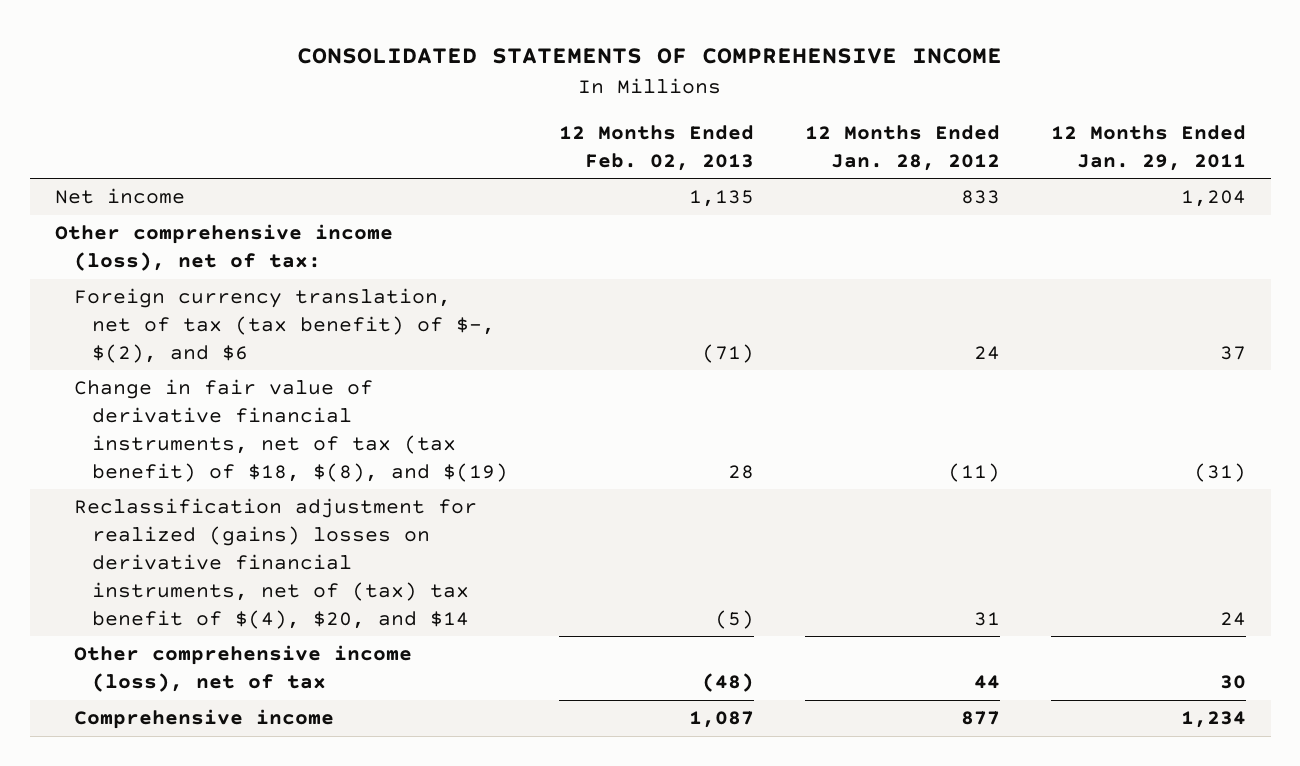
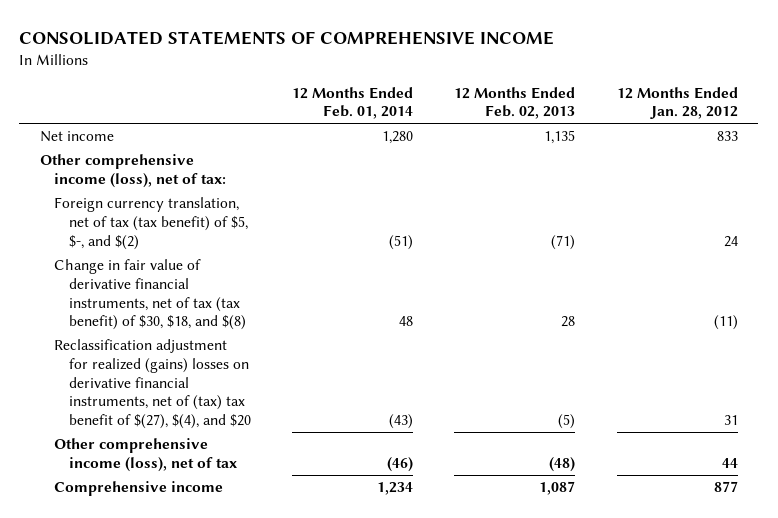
[1050,124,1246,171] 12 Months Ended Jan. 29, 2011 -> none
none -> [292,86,414,120] 12 Months Ended Feb. 01, 2014
[73,288,496,363] Foreign currency translation, net of tax (tax benefit) of $-, $(2), and $6 -> [54,197,248,250] Foreign currency translation, net of tax (tax benefit) of $5, $-, and $(2)
[73,379,509,482] Change in fair value of derivative financial instruments, net of tax (tax benefit) of $18, $(8), and $(19) -> [54,259,246,331] Change in fair value of derivative financial instruments, net of tax (tax benefit) of $30, $18, and $(8)
[73,498,477,629] Reclassification adjustment for realized (gains) losses on derivative financial instruments, net of (tax) tax benefit of $(4), $20, and $14 -> [54,339,251,430] Reclassification adjustment for realized (gains) losses on derivative financial instruments, net of (tax) tax benefit of $(27), $(4), and $20

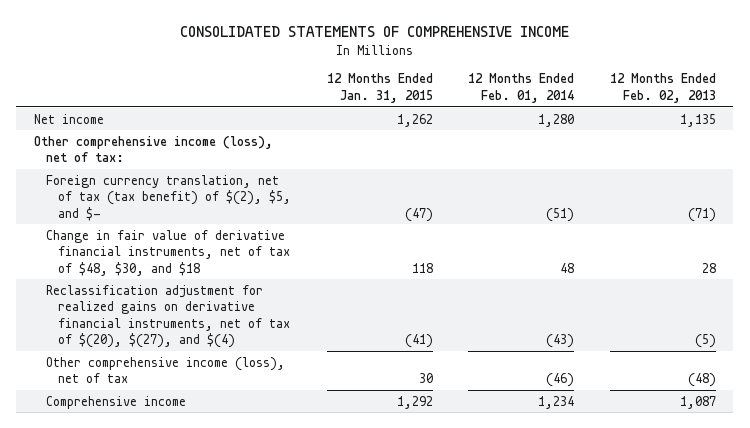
[616,86,738,120] 12 Months Ended Jan. 28, 2012 -> none
none -> [326,73,433,104] 12 Months Ended Jan. 31, 2015
[54,197,248,250] Foreign currency translation, net of tax (tax benefit) of $5, $-, and $(2) -> [46,174,292,221] Foreign currency translation, net of tax (tax benefit) of $(2), $5, and $-
[54,259,246,331] Change in fair value of derivative financial instruments, net of tax (tax benefit) of $30, $18, and $(8) -> [46,229,291,276] Change in fair value of derivative financial instruments, net of tax of $48, $30, and $18
[54,339,251,430] Reclassification adjustment for realized (gains) losses on derivative financial instruments, net of (tax) tax benefit of $(27), $(4), and $20 -> [46,284,291,349] Reclassification adjustment for realized gains on derivative financial instruments, net of tax of $(20), $(27), and $(4)

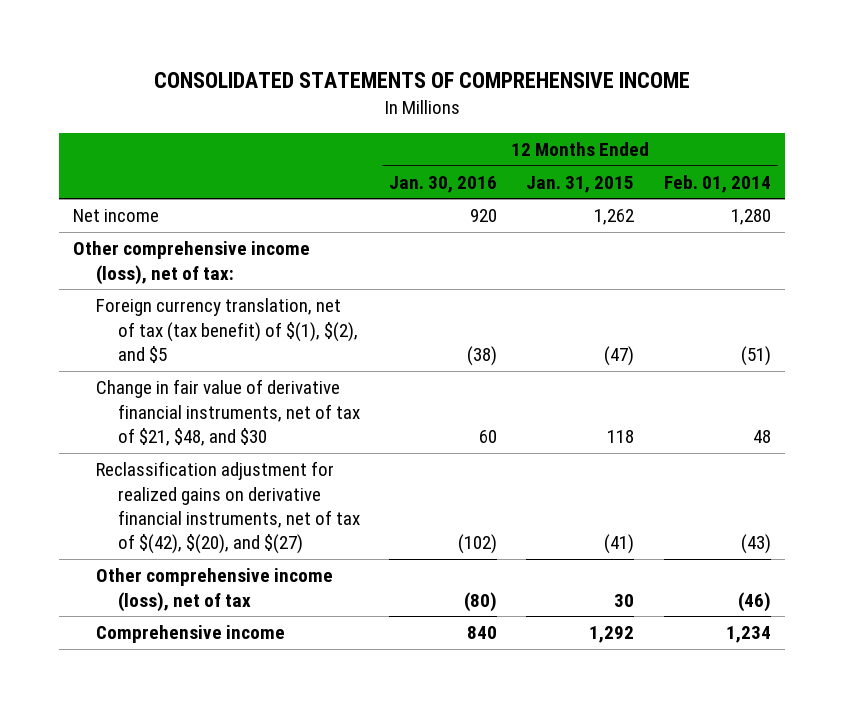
[609,73,716,104] 12 Months Ended Feb. 02, 2013 -> none
none -> [389,175,498,193] Jan. 30, 2016
[46,174,292,221] Foreign currency translation, net of tax (tax benefit) of $(2), $5, and $- -> [95,298,358,363] Foreign currency translation, net of tax (tax benefit) of $(1), $(2), and $5
[46,229,291,276] Change in fair value of derivative financial instruments, net of tax of $48, $30, and $18 -> [95,379,360,446] Change in fair value of derivative financial instruments, net of tax of $21, $48, and $30
[46,284,291,349] Reclassification adjustment for realized gains on derivative financial instruments, net of tax of $(20), $(27), and $(4) -> [95,461,360,555] Reclassification adjustment for realized gains on derivative financial instruments, net of tax of $(42), $(20), and $(27)

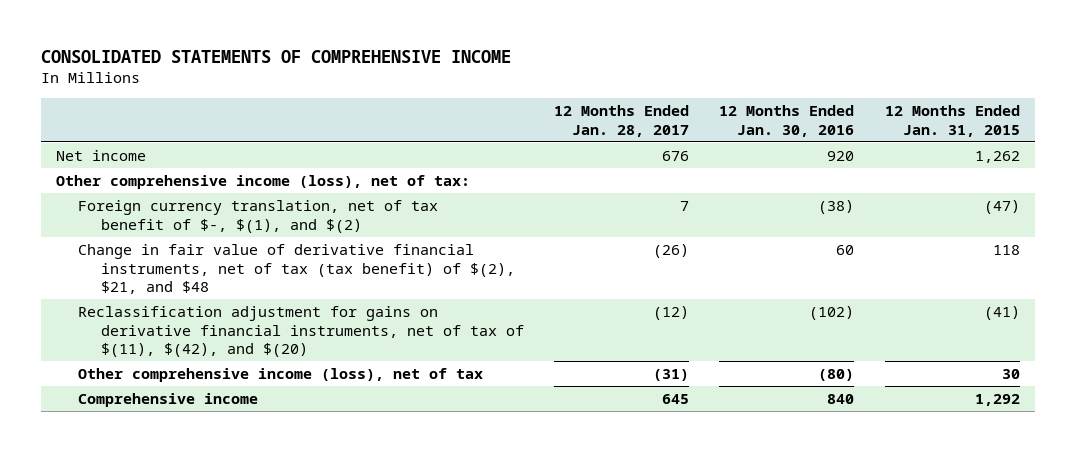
[663,174,771,193] Feb. 01, 2014 -> none
none -> [554,105,690,137] 12 Months Ended Jan. 28, 2017
[95,298,358,363] Foreign currency translation, net of tax (tax benefit) of $(1), $(2), and $5 -> [78,199,439,233] Foreign currency translation, net of tax benefit of $-, $(1), and $(2)
[95,379,360,446] Change in fair value of derivative financial instruments, net of tax of $21, $48, and $30 -> [78,243,515,295] Change in fair value of derivative financial instruments, net of tax (tax benefit) of $(2), $21, and $48
[95,461,360,555] Reclassification adjustment for realized gains on derivative financial instruments, net of tax of $(42), $(20), and $(27) -> [78,305,524,358] Reclassification adjustment for gains on derivative financial instruments, net of tax of $(11), $(42), and $(20)

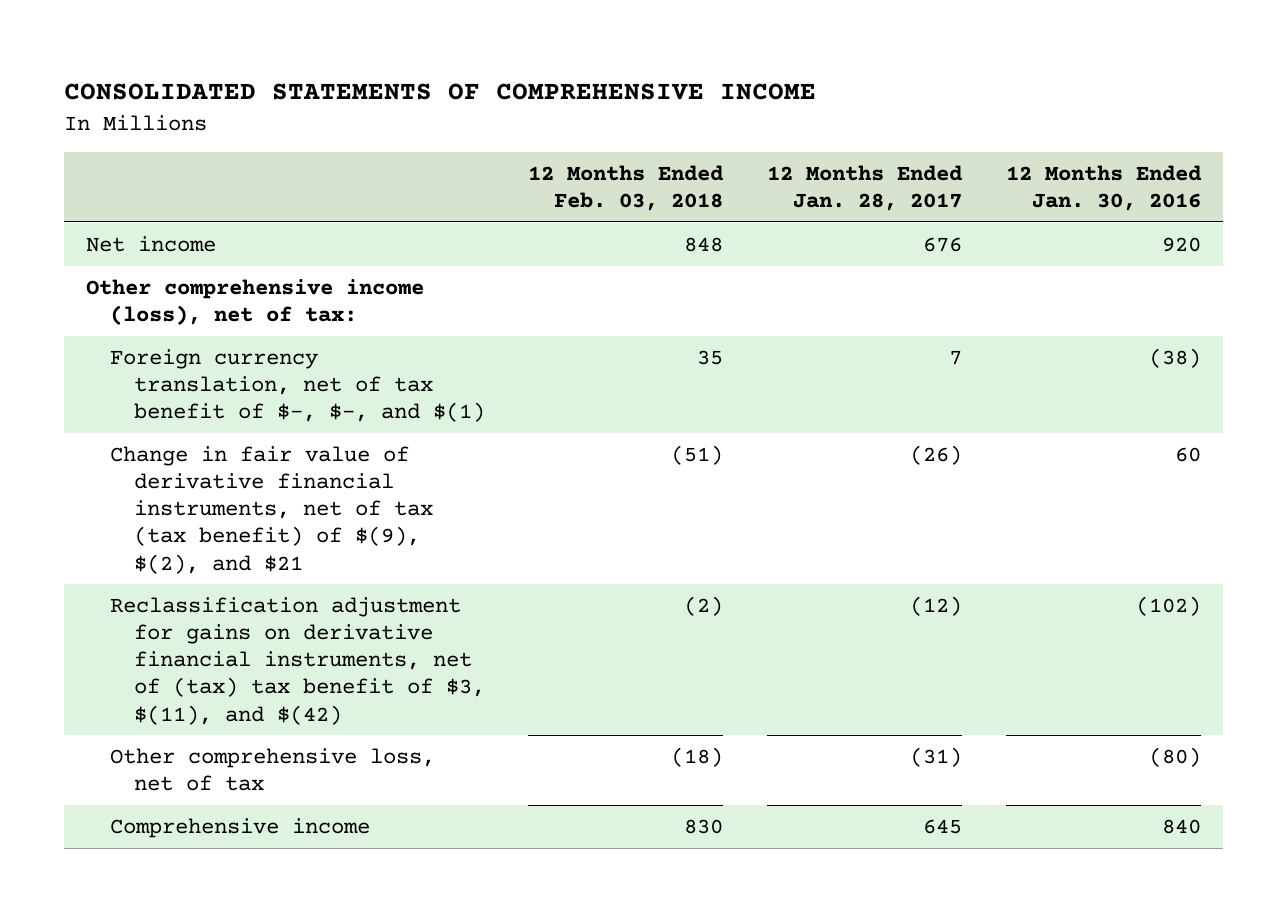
[884,105,1020,137] 12 Months Ended Jan. 31, 2015 -> none
none -> [528,164,725,212] 12 Months Ended Feb. 03, 2018
[78,199,439,233] Foreign currency translation, net of tax benefit of $-, $(1), and $(2) -> [109,348,485,423] Foreign currency translation, net of tax benefit of $-, $-, and $(1)
[78,243,515,295] Change in fair value of derivative financial instruments, net of tax (tax benefit) of $(2), $21, and $48 -> [109,445,433,574] Change in fair value of derivative financial instruments, net of tax (tax benefit) of $(9), $(2), and $21
[78,305,524,358] Reclassification adjustment for gains on derivative financial instruments, net of tax of $(11), $(42), and $(20) -> [109,596,485,725] Reclassification adjustment for gains on derivative financial instruments, net of (tax) tax benefit of $3, $(11), and $(42)
[78,367,484,382] Other comprehensive income (loss), net of tax -> [109,747,435,791] Other comprehensive loss, net of tax

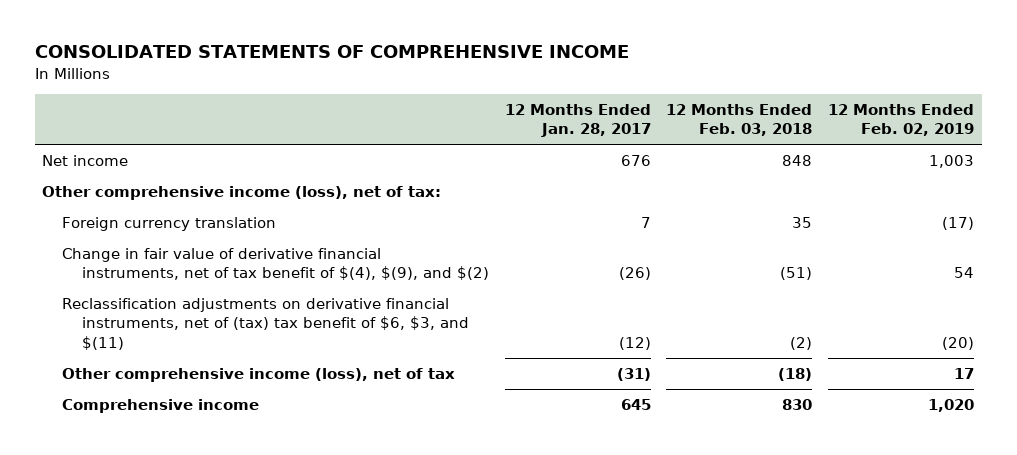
[1006,164,1203,212] 12 Months Ended Jan. 30, 2016 -> none
none -> [828,103,975,137] 12 Months Ended Feb. 02, 2019
[109,348,485,423] Foreign currency translation, net of tax benefit of $-, $-, and $(1) -> [62,216,277,231] Foreign currency translation
[109,445,433,574] Change in fair value of derivative financial instruments, net of tax (tax benefit) of $(9), $(2), and $21 -> [62,247,489,281] Change in fair value of derivative financial instruments, net of tax benefit of $(4), $(9), and $(2)
[109,596,485,725] Reclassification adjustment for gains on derivative financial instruments, net of (tax) tax benefit of $3, $(11), and $(42) -> [62,297,469,350] Reclassification adjustments on derivative financial instruments, net of (tax) tax benefit of $6, $3, and $(11)
[109,747,435,791] Other comprehensive loss, net of tax -> [62,367,456,382] Other comprehensive income (loss), net of tax

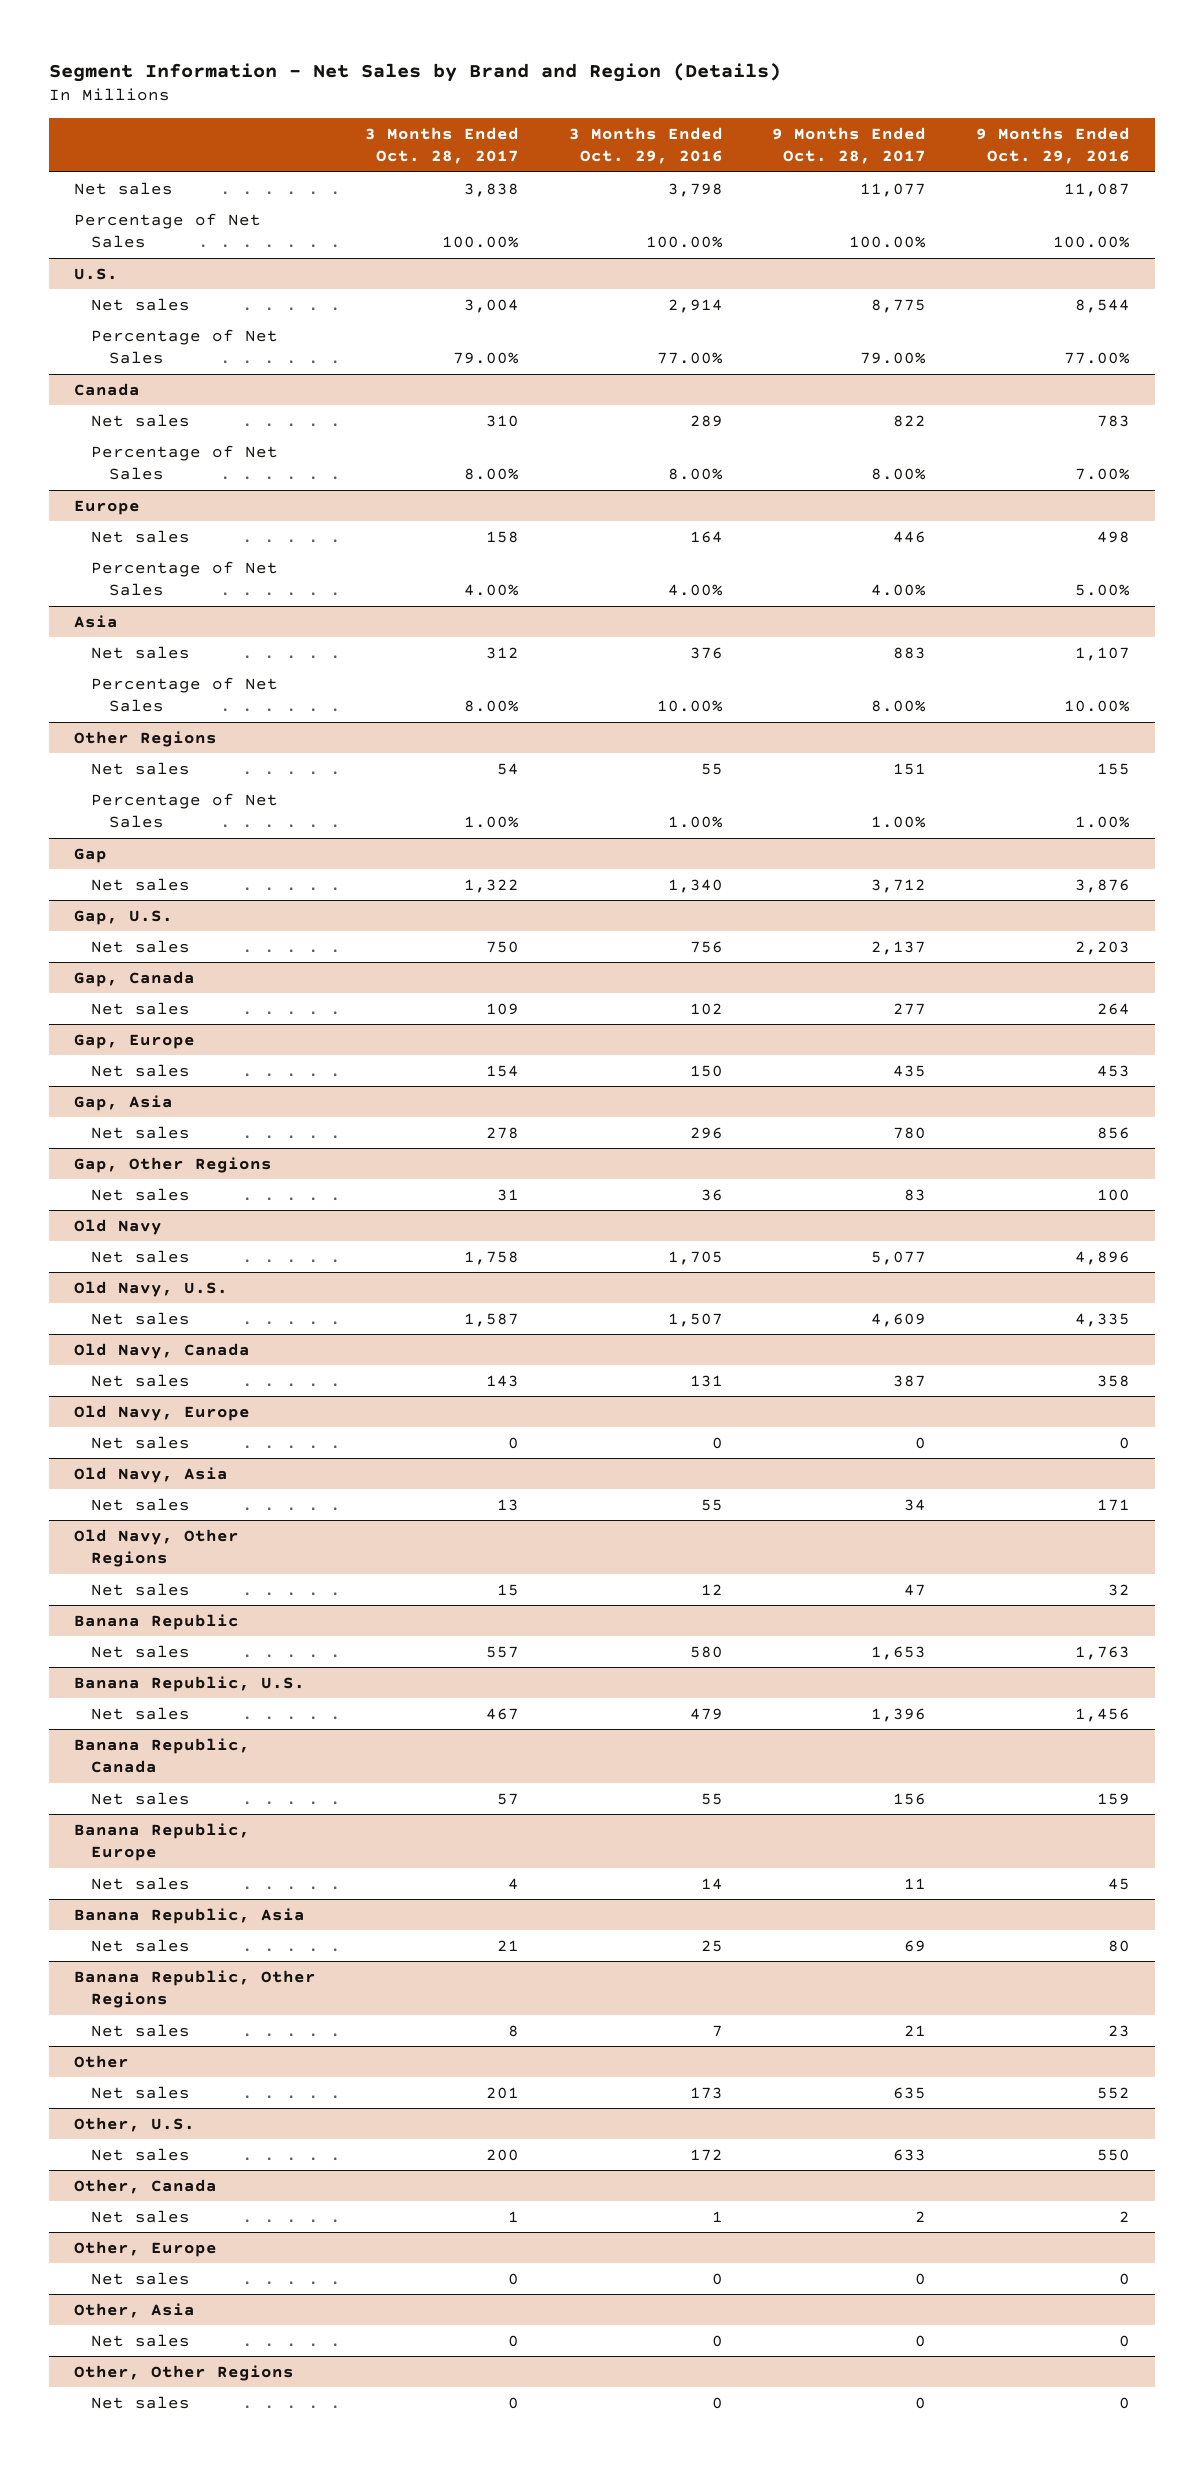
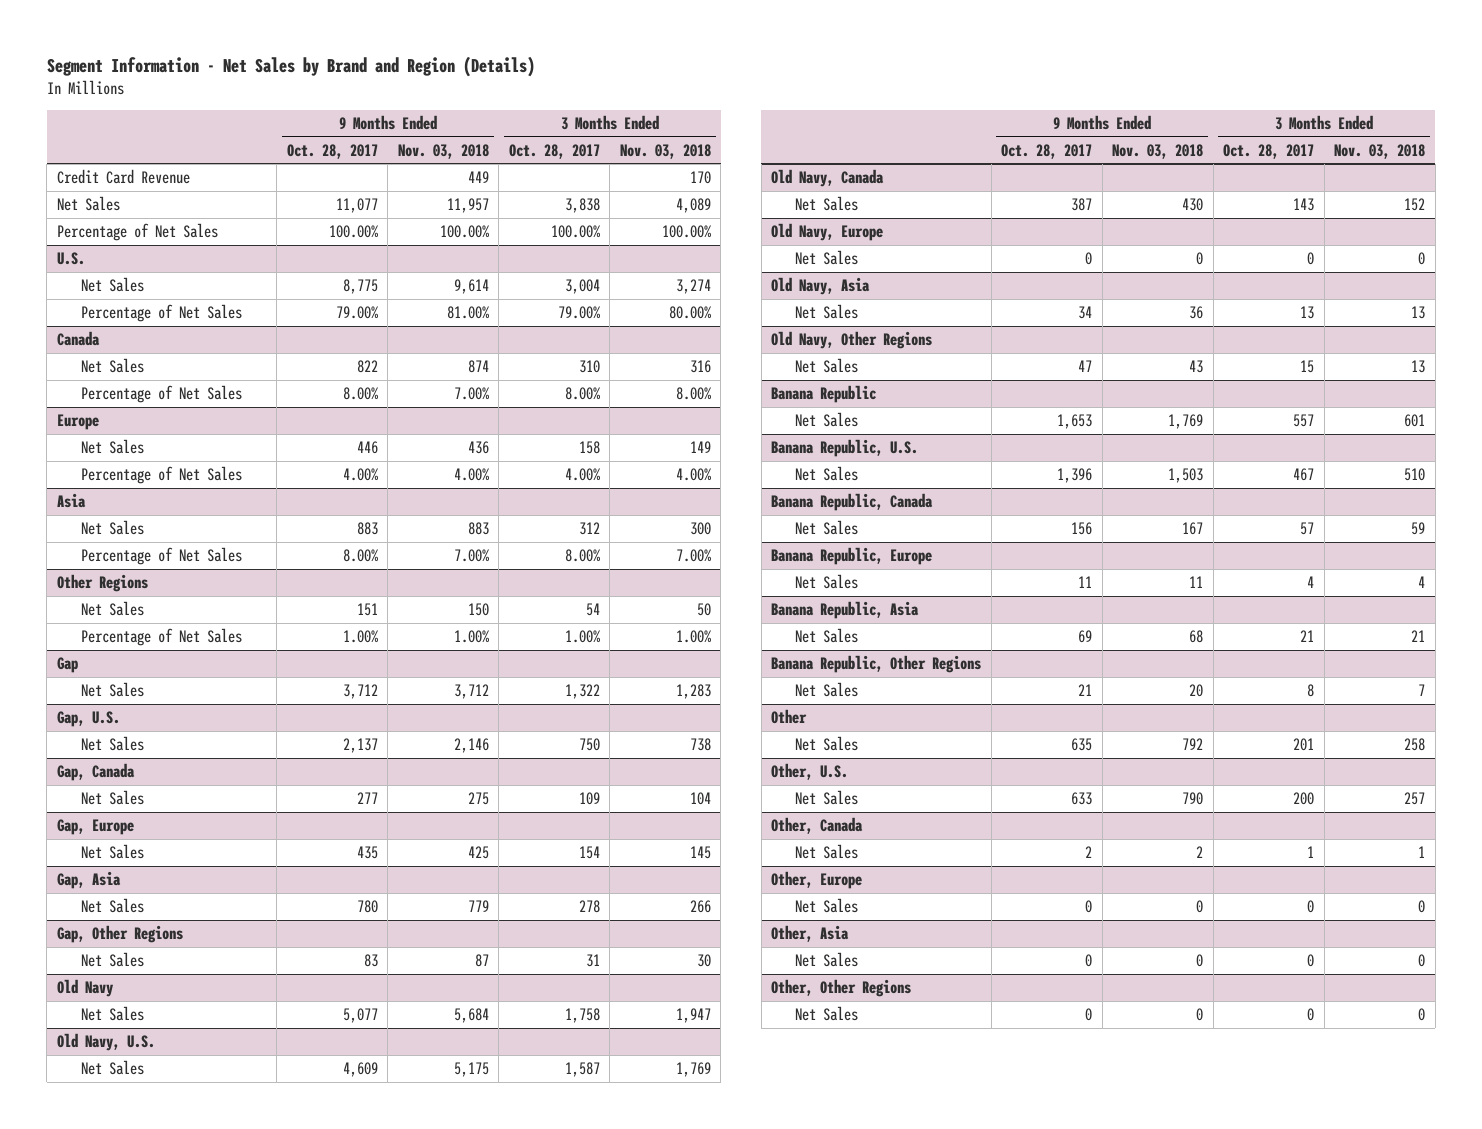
[568,126,723,165] 3 Months Ended Oct. 29, 2016 -> none
[976,126,1131,165] 9 Months Ended Oct. 29, 2016 -> none
none -> [397,143,489,159] Nov. 03, 2018
none -> [619,143,711,159] Nov. 03, 2018
none -> [56,168,190,184] Credit Card Revenue
[73,181,173,195] Net sales -> [56,195,120,211] Net Sales
[91,297,191,311] Net sales -> [80,276,144,292] Net Sales
[91,413,191,427] Net sales -> [80,357,144,373] Net Sales
[91,529,191,543] Net sales -> [80,438,144,454] Net Sales
[91,645,191,659] Net sales -> [80,519,144,535] Net Sales
[91,761,191,775] Net sales -> [80,600,144,616] Net Sales
[91,877,191,891] Net sales -> [80,681,144,697] Net Sales
[91,939,191,953] Net sales -> [80,735,144,751] Net Sales
[91,1001,191,1015] Net sales -> [80,789,144,805] Net Sales
[91,1063,191,1077] Net sales -> [80,843,144,859] Net Sales
[91,1125,191,1139] Net sales -> [80,897,144,913] Net Sales
[91,1187,191,1201] Net sales -> [80,951,144,967] Net Sales
[91,1249,191,1263] Net sales -> [80,1005,144,1021] Net Sales
[91,1311,191,1325] Net sales -> [80,1059,144,1075] Net Sales
[91,1373,191,1387] Net sales -> [795,195,859,211] Net Sales
[91,1435,191,1449] Net sales -> [795,249,859,265] Net Sales
[91,1497,191,1511] Net sales -> [795,303,859,319] Net Sales
[91,1582,191,1596] Net sales -> [795,357,859,373] Net Sales
[91,1644,191,1658] Net sales -> [795,411,859,427] Net Sales
[91,1706,191,1720] Net sales -> [795,465,859,481] Net Sales
[91,1791,191,1805] Net sales -> [795,519,859,535] Net Sales
[91,1876,191,1890] Net sales -> [795,573,859,589] Net Sales
[91,1938,191,1952] Net sales -> [795,627,859,643] Net Sales
[91,2023,191,2037] Net sales -> [795,681,859,697] Net Sales
[91,2085,191,2099] Net sales -> [795,735,859,751] Net Sales
[91,2147,191,2161] Net sales -> [795,789,859,805] Net Sales
[91,2209,191,2223] Net sales -> [795,843,859,859] Net Sales
[91,2271,191,2285] Net sales -> [795,897,859,913] Net Sales
[91,2333,191,2347] Net sales -> [795,951,859,967] Net Sales
[91,2395,191,2409] Net sales -> [795,1005,859,1021] Net Sales

